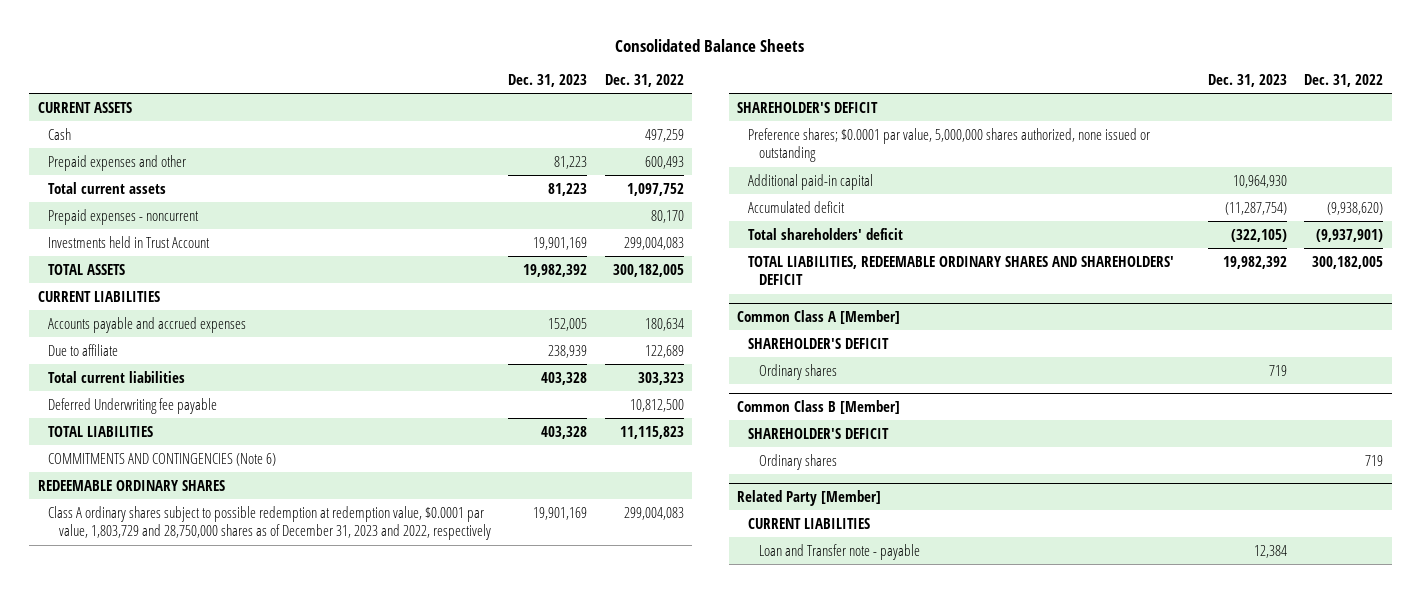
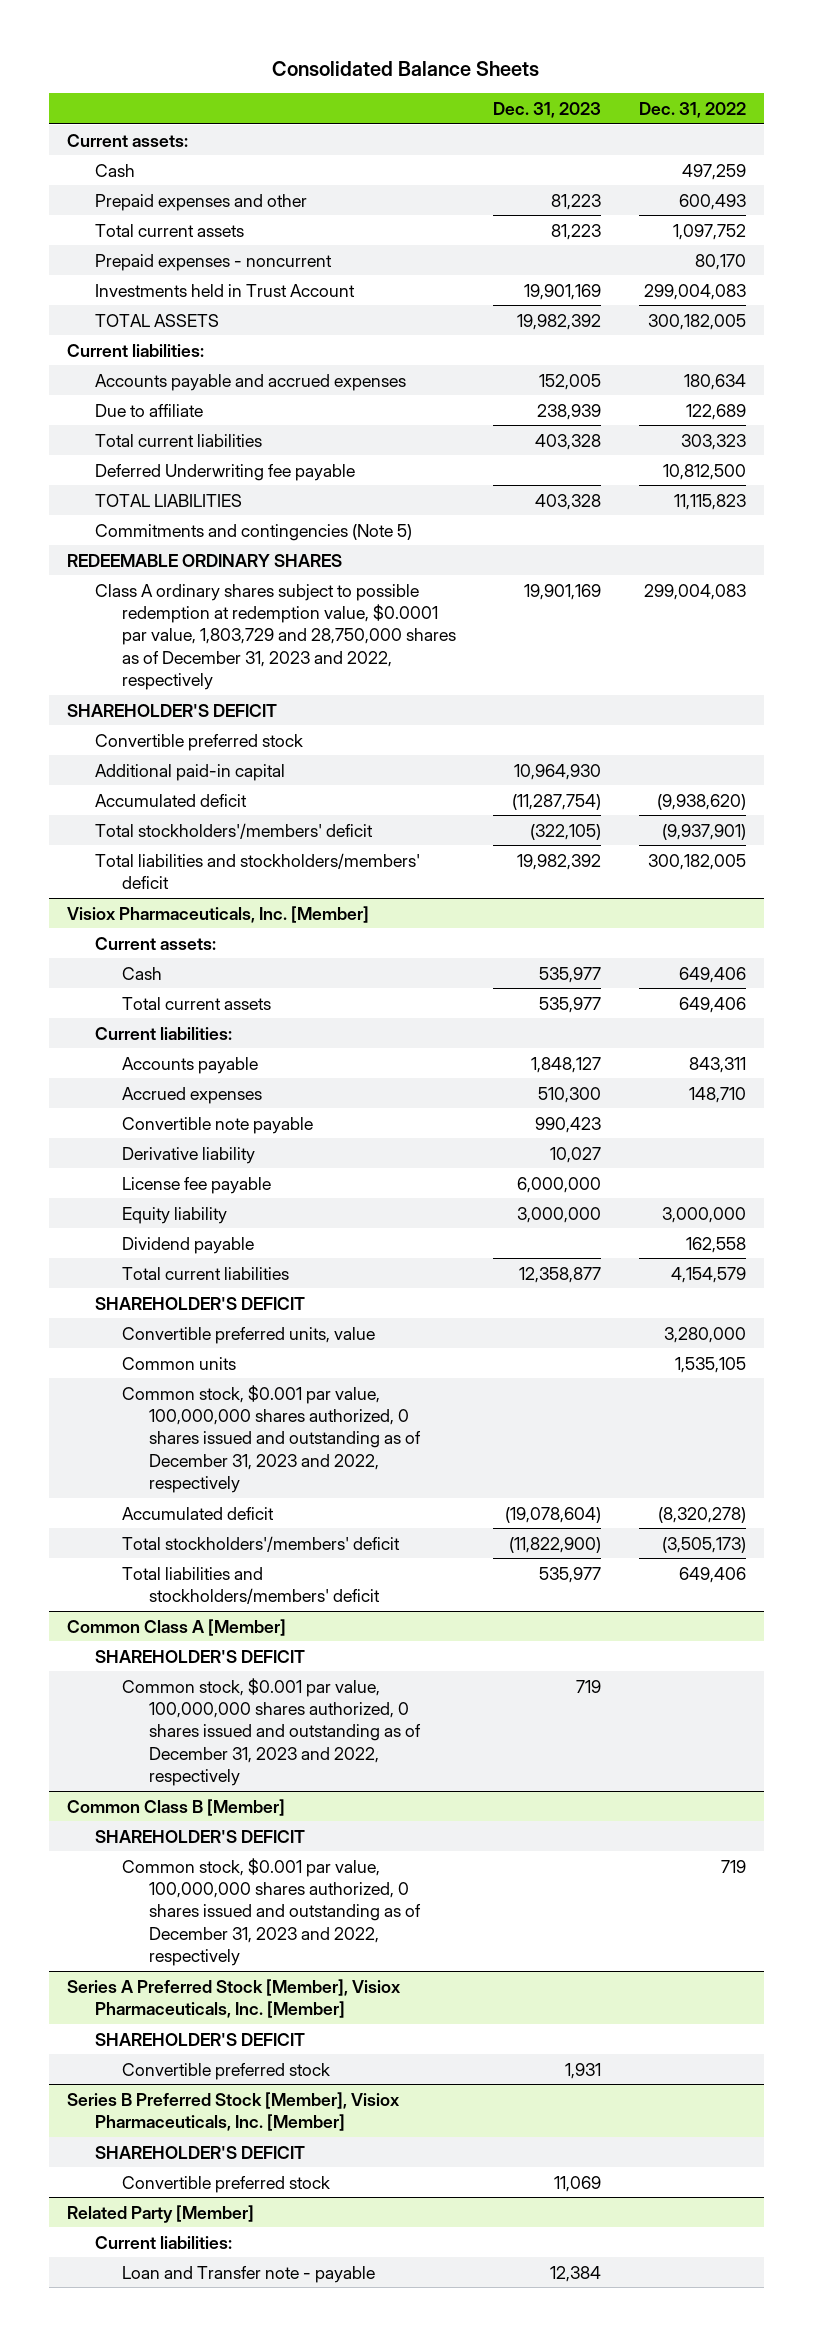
[37,101,132,113] CURRENT ASSETS -> [67,133,189,147] Current assets:
[37,290,160,302] CURRENT LIABILITIES -> [67,343,205,357] Current liabilities:
[48,452,277,466] COMMITMENTS AND CONTINGENCIES (Note 6) -> [94,523,412,541] Commitments and contingencies (Note 5)
[747,127,1150,163] Preference shares; $0.0001 par value, 5,000,000 shares authorized, none issued or outstanding -> [94,733,303,751] Convertible preferred stock
[747,227,903,240] Total shareholders' deficit -> [94,822,373,839] Total stockholders'/members' deficit
[747,255,1174,286] TOTAL LIABILITIES, REDEEMABLE ORDINARY SHARES AND SHAREHOLDERS' DEFICIT -> [94,852,420,889] Total liabilities and stockholders/members' deficit
none -> [67,905,370,923] Visiox Pharmaceuticals, Inc. [Member]
none -> [94,936,216,950] Current assets:
none -> [122,966,163,980] Cash
none -> [122,996,272,1010] Total current assets
none -> [94,1026,232,1040] Current liabilities:
none -> [122,1056,259,1074] Accounts payable
none -> [122,1086,263,1104] Accrued expenses
none -> [122,1116,314,1134] Convertible note payable
none -> [122,1146,256,1164] Derivative liability
none -> [122,1176,272,1194] License fee payable
none -> [122,1206,228,1224] Equity liability
none -> [122,1236,255,1254] Dividend payable
none -> [122,1266,290,1280] Total current liabilities
none -> [94,1296,305,1310] SHAREHOLDER'S DEFICIT
none -> [122,1326,376,1344] Convertible preferred units, value
none -> [122,1356,237,1370] Common units
none -> [122,1384,422,1493] Common stock, $0.001 par value, 100,000,000 shares authorized, 0 shares issued and outstanding as of December 31, 2023 and 2022, respectively
none -> [122,1506,275,1520] Accumulated deficit
none -> [122,1535,401,1552] Total stockholders'/members' deficit
none -> [122,1566,381,1604] Total liabilities and stockholders/members' deficit
[758,363,837,380] Ordinary shares -> [122,1677,422,1786] Common stock, $0.001 par value, 100,000,000 shares authorized, 0 shares issued and outstanding as of December 31, 2023 and 2022, respectively
[758,453,837,470] Ordinary shares -> [122,1857,422,1966] Common stock, $0.001 par value, 100,000,000 shares authorized, 0 shares issued and outstanding as of December 31, 2023 and 2022, respectively
none -> [67,1978,402,2018] Series A Preferred Stock [Member], Visiox Pharmaceuticals, Inc. [Member]
none -> [94,2032,305,2046] SHAREHOLDER'S DEFICIT
none -> [122,2062,331,2080] Convertible preferred stock
none -> [67,2091,401,2131] Series B Preferred Stock [Member], Visiox Pharmaceuticals, Inc. [Member]
none -> [94,2145,305,2159] SHAREHOLDER'S DEFICIT
none -> [122,2175,331,2193] Convertible preferred stock
[747,517,870,529] CURRENT LIABILITIES -> [94,2235,232,2249] Current liabilities:

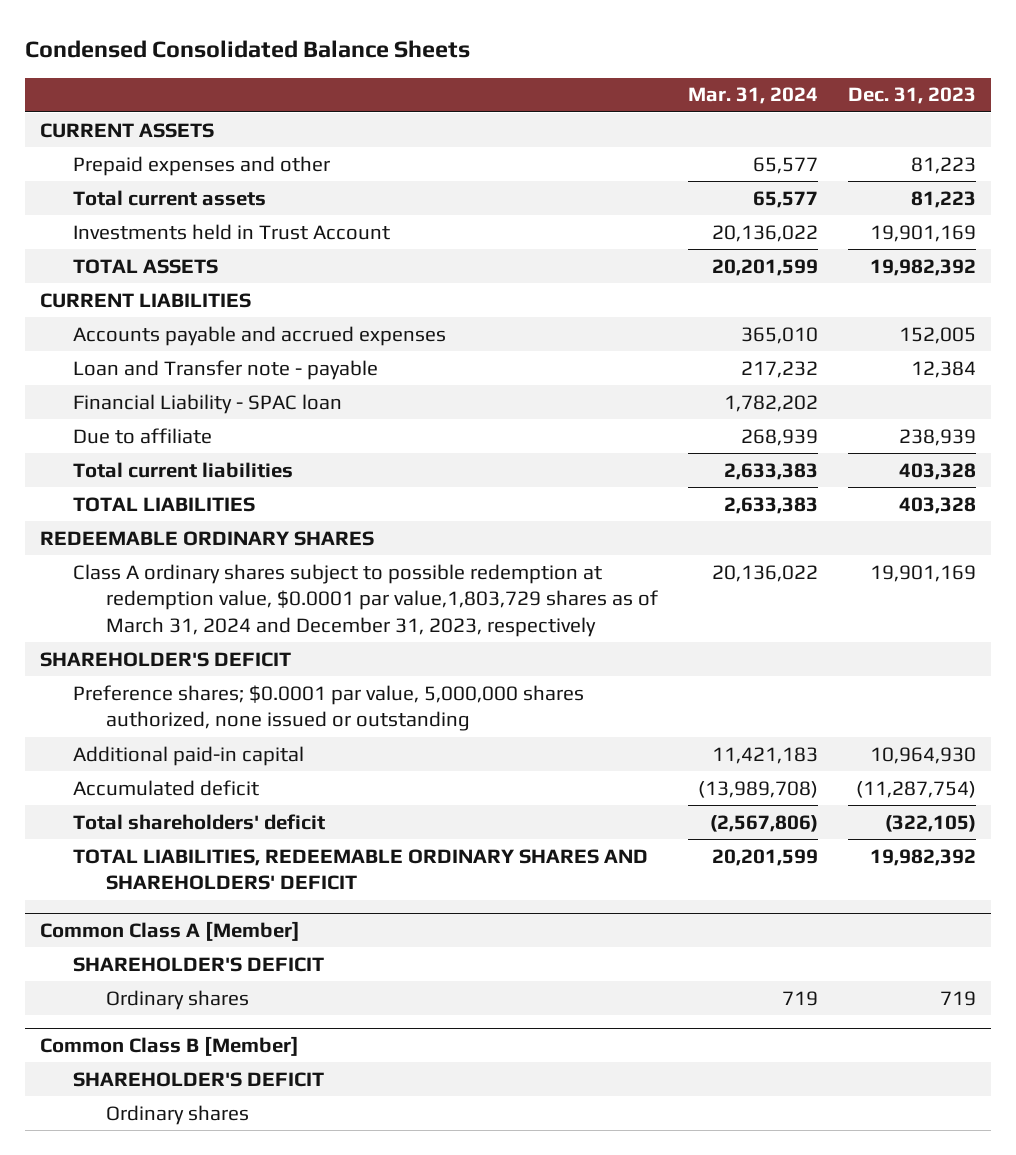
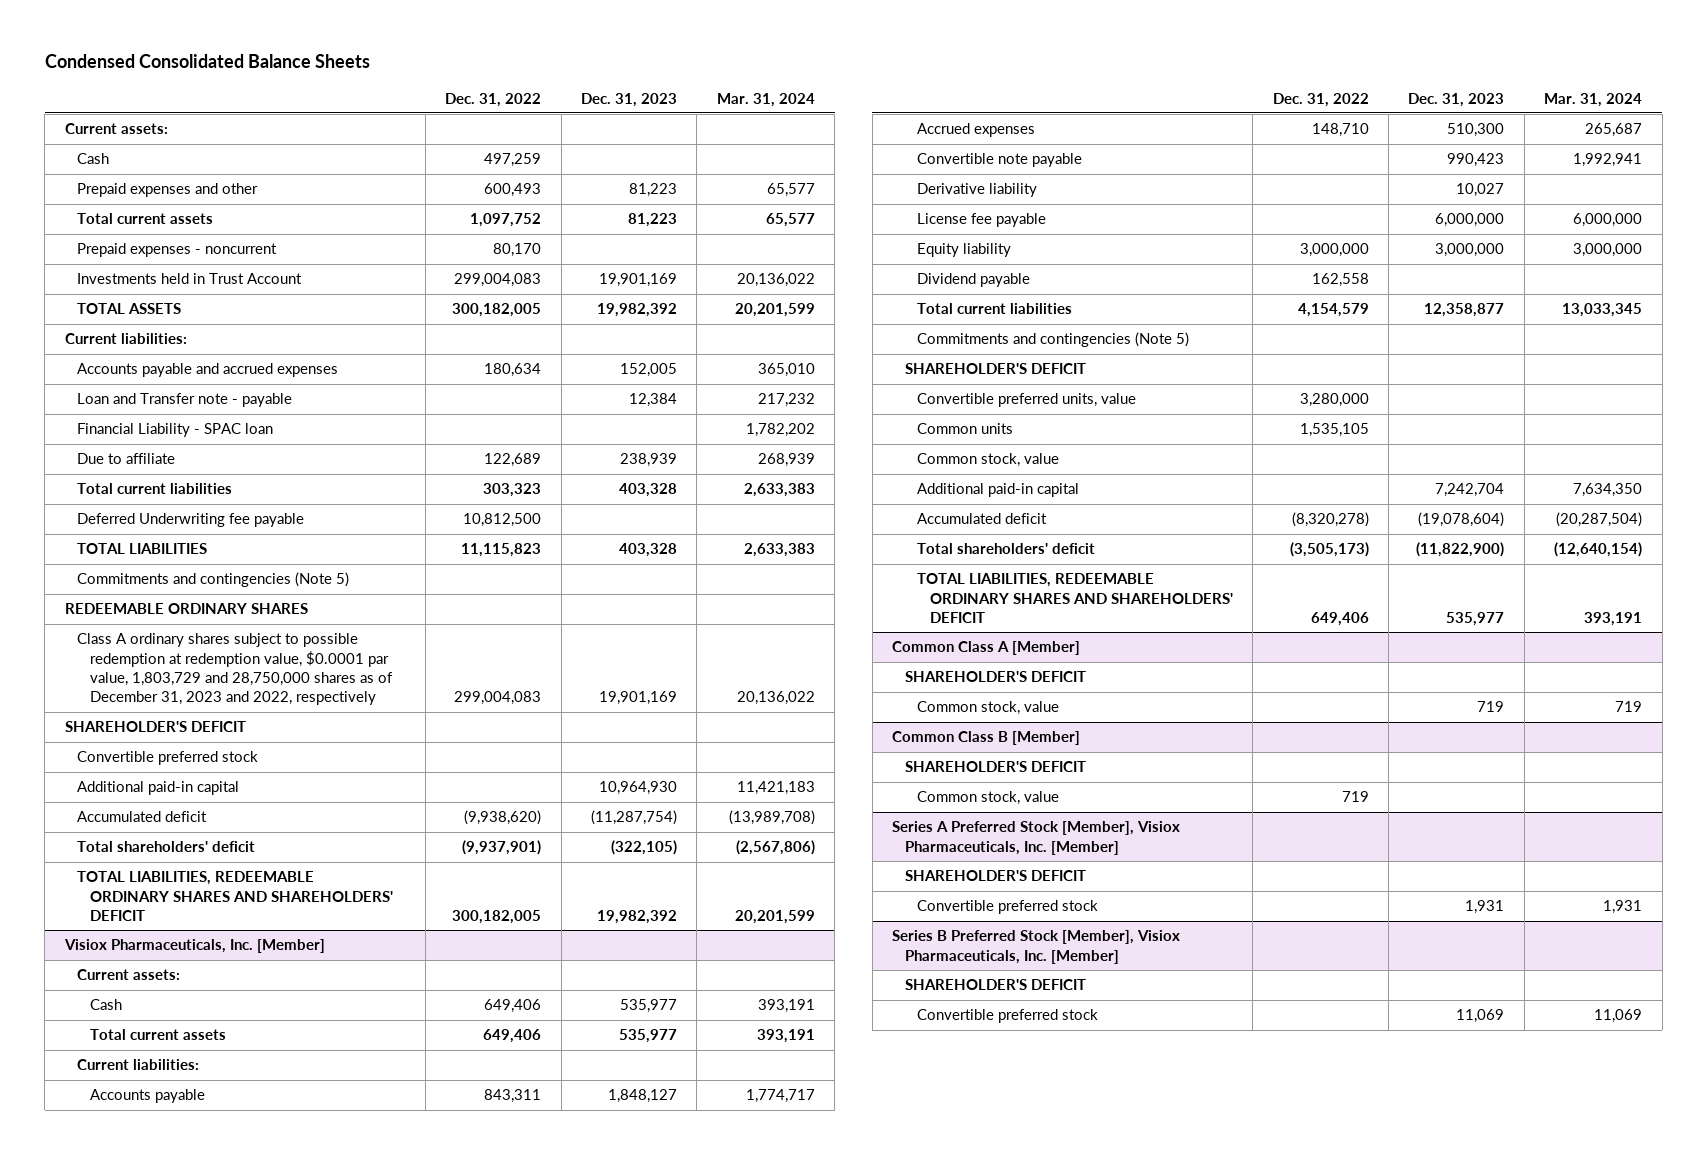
none -> [445,92,542,107] Dec. 31, 2022
[40,122,215,138] CURRENT ASSETS -> [64,123,168,135] Current assets:
none -> [77,153,110,165] Cash
none -> [77,243,278,258] Prepaid expenses - noncurrent
[40,292,252,308] CURRENT LIABILITIES -> [64,333,187,345] Current liabilities:
none -> [77,513,305,528] Deferred Underwriting fee payable
none -> [77,572,350,588] Commitments and contingencies (Note 5)
[72,563,658,638] Class A ordinary shares subject to possible redemption at redemption value, $0.0001 par value,1,803,729 shares as of March 31, 2024 and December 31, 2023, respectively -> [77,633,393,706] Class A ordinary shares subject to possible redemption at redemption value, $0.0001 par value, 1,803,729 and 28,750,000 shares as of December 31, 2023 and 2022, respectively
[72,684,584,732] Preference shares; $0.0001 par value, 5,000,000 shares authorized, none issued or outstanding -> [77,751,259,766] Convertible preferred stock
none -> [63,939,325,954] Visiox Pharmaceuticals, Inc. [Member]
none -> [77,969,181,981] Current assets:
none -> [89,999,122,1011] Cash
none -> [89,1029,226,1041] Total current assets
none -> [77,1059,200,1071] Current liabilities:
none -> [89,1089,205,1104] Accounts payable
none -> [917,123,1036,138] Accrued expenses
none -> [917,153,1083,168] Convertible note payable
none -> [917,183,1038,198] Derivative liability
none -> [917,213,1047,228] License fee payable
none -> [917,243,1012,258] Equity liability
none -> [917,273,1031,288] Dividend payable
none -> [917,303,1073,315] Total current liabilities
none -> [917,332,1190,348] Commitments and contingencies (Note 5)
none -> [904,363,1086,375] SHAREHOLDER'S DEFICIT
none -> [917,393,1137,408] Convertible preferred units, value
none -> [917,423,1014,435] Common units
none -> [917,453,1060,468] Common stock, value
none -> [917,483,1080,498] Additional paid-in capital
none -> [917,513,1048,525] Accumulated deficit
none -> [917,543,1096,555] Total shareholders' deficit
none -> [917,573,1233,623] TOTAL LIABILITIES, REDEEMABLE ORDINARY SHARES AND SHAREHOLDERS' DEFICIT
[105,989,249,1010] Ordinary shares -> [917,701,1060,716] Common stock, value
[105,1104,249,1125] Ordinary shares -> [917,791,1060,806] Common stock, value
none -> [892,821,1181,855] Series A Preferred Stock [Member], Visiox Pharmaceuticals, Inc. [Member]
none -> [904,870,1086,882] SHAREHOLDER'S DEFICIT
none -> [917,900,1099,915] Convertible preferred stock
none -> [892,930,1181,964] Series B Preferred Stock [Member], Visiox Pharmaceuticals, Inc. [Member]
none -> [904,979,1086,991] SHAREHOLDER'S DEFICIT
none -> [917,1009,1099,1024] Convertible preferred stock

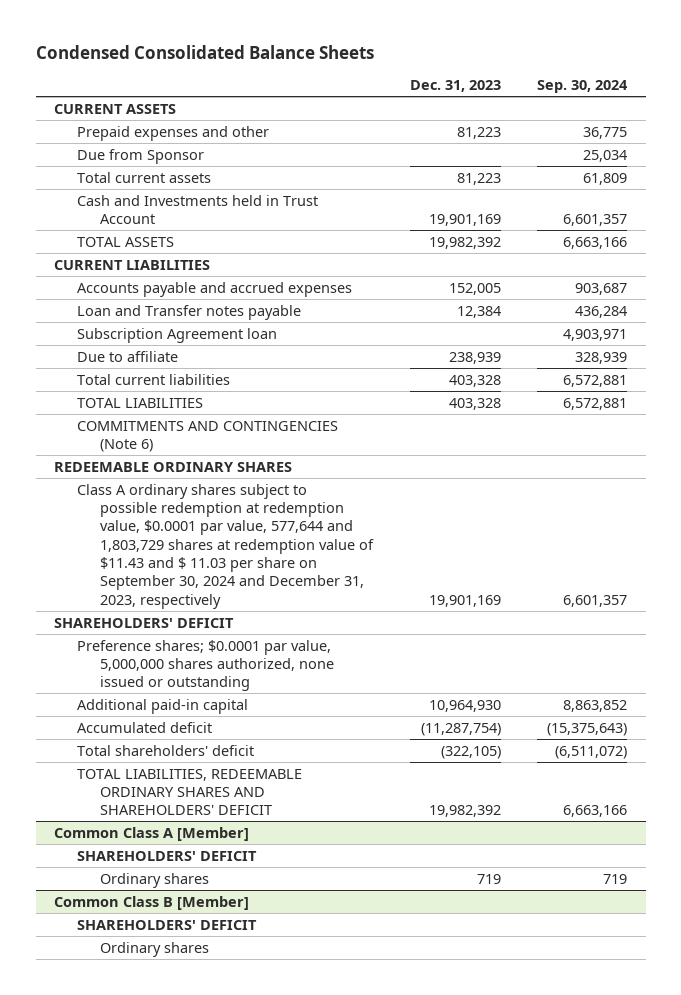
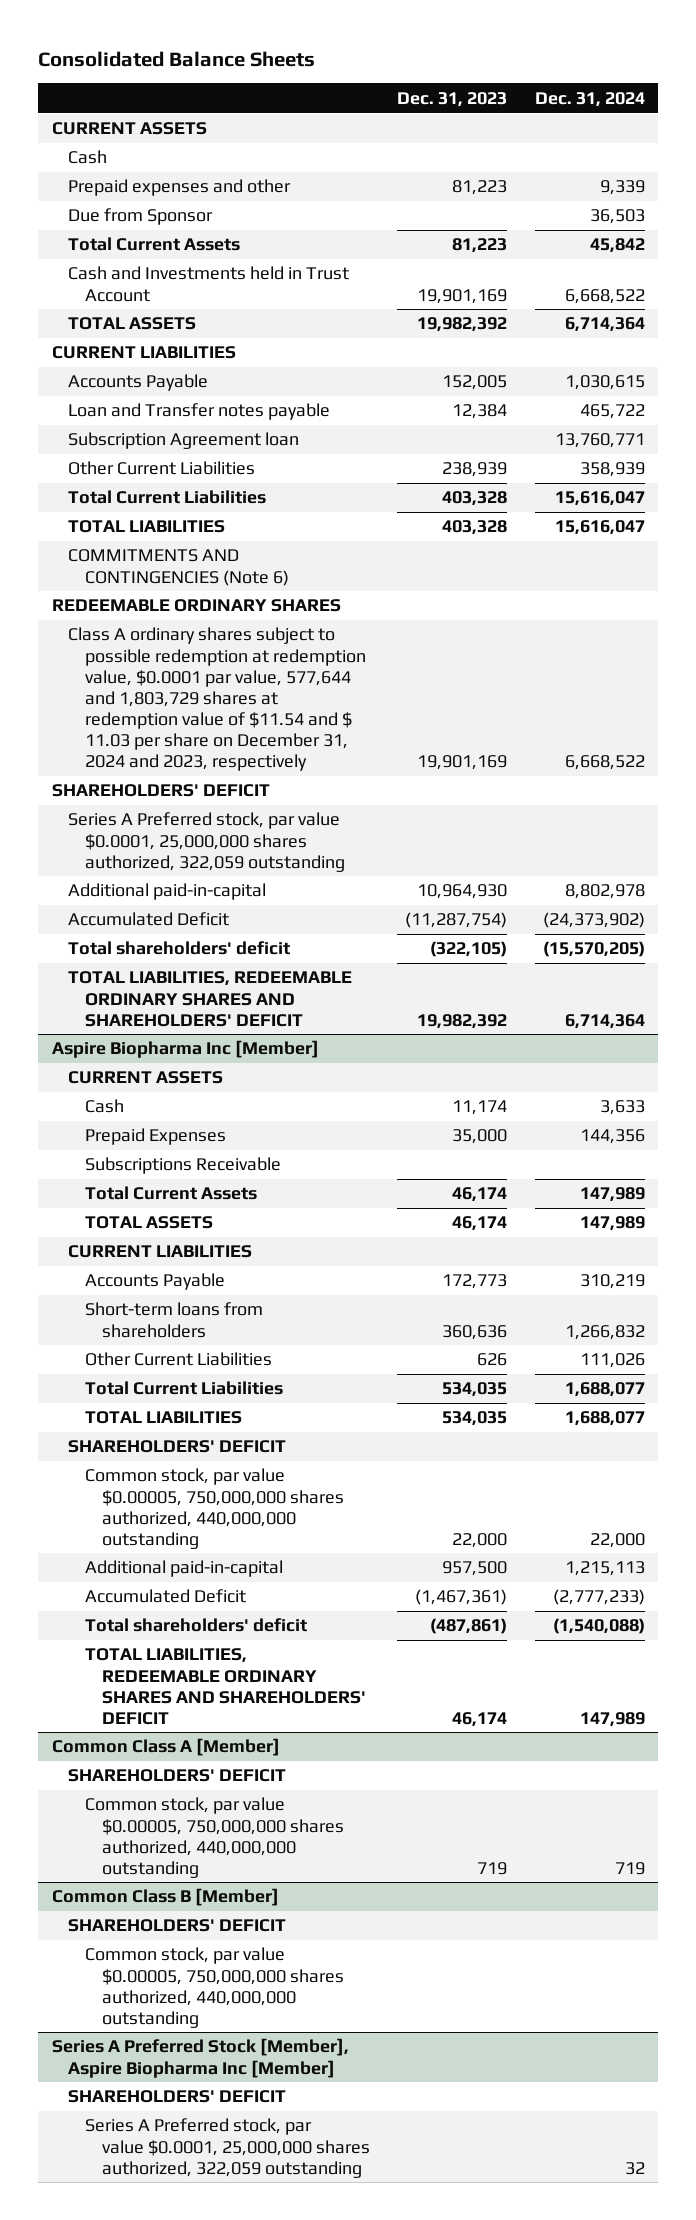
[35,44,374,59] Condensed Consolidated Balance Sheets -> [37,50,315,67] Consolidated Balance Sheets
[537,80,629,94] Sep. 30, 2024 -> none
none -> [534,91,645,107] Dec. 31, 2024
none -> [68,150,108,165] Cash
[77,171,212,183] Total current assets -> [68,237,241,252] Total Current Assets
[77,281,353,297] Accounts payable and accrued expenses -> [68,374,209,392] Accounts Payable
[77,350,179,362] Due to affiliate -> [68,461,256,476] Other Current Liabilities
[77,373,231,385] Total current liabilities -> [68,490,267,505] Total Current Liabilities
[77,483,375,609] Class A ordinary shares subject to possible redemption at redemption value, $0.0001 par value, 577,644 and 1,803,729 shares at redemption value of $11.43 and $ 11.03 per share on September 30, 2024 and December 31, 2023, respectively -> [68,627,367,771] Class A ordinary shares subject to possible redemption at redemption value, $0.0001 par value, 577,644 and 1,803,729 shares at redemption value of $11.54 and $ 11.03 per share on December 31, 2024 and 2023, respectively
[77,639,335,692] Preference shares; $0.0001 par value, 5,000,000 shares authorized, none issued or outstanding -> [68,812,346,872] Series A Preferred stock, par value $0.0001, 25,000,000 shares authorized, 322,059 outstanding
[77,698,249,714] Additional paid-in capital -> [68,883,267,901] Additional paid-in-capital
[77,721,213,733] Accumulated deficit -> [68,912,230,927] Accumulated Deficit
none -> [51,1040,319,1059] Aspire Biopharma Inc [Member]
none -> [68,1071,224,1085] CURRENT ASSETS
none -> [85,1099,125,1114] Cash
none -> [85,1128,227,1146] Prepaid Expenses
none -> [85,1157,282,1175] Subscriptions Receivable
none -> [85,1186,258,1201] Total Current Assets
none -> [85,1216,214,1230] TOTAL ASSETS
none -> [68,1245,253,1259] CURRENT LIABILITIES
none -> [85,1273,226,1291] Accounts Payable
none -> [85,1302,264,1338] Short-term loans from shareholders
none -> [85,1352,273,1367] Other Current Liabilities
none -> [85,1381,284,1396] Total Current Liabilities
none -> [85,1411,243,1425] TOTAL LIABILITIES
none -> [68,1440,287,1454] SHAREHOLDERS' DEFICIT
none -> [85,1468,344,1549] Common stock, par value $0.00005, 750,000,000 shares authorized, 440,000,000 outstanding
none -> [85,1560,284,1578] Additional paid-in-capital
none -> [85,1589,247,1604] Accumulated Deficit
none -> [85,1618,308,1633] Total shareholders' deficit
none -> [85,1648,366,1725] TOTAL LIABILITIES, REDEEMABLE ORDINARY SHARES AND SHAREHOLDERS' DEFICIT
[100,872,210,888] Ordinary shares -> [85,1797,344,1878] Common stock, par value $0.00005, 750,000,000 shares authorized, 440,000,000 outstanding
[100,941,210,957] Ordinary shares -> [85,1947,344,2028] Common stock, par value $0.00005, 750,000,000 shares authorized, 440,000,000 outstanding
none -> [51,2038,349,2078] Series A Preferred Stock [Member], Aspire Biopharma Inc [Member]
none -> [68,2090,287,2104] SHAREHOLDERS' DEFICIT
none -> [85,2118,370,2178] Series A Preferred stock, par value $0.0001, 25,000,000 shares authorized, 322,059 outstanding

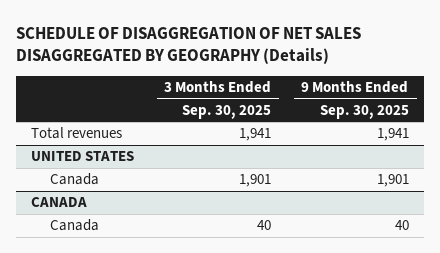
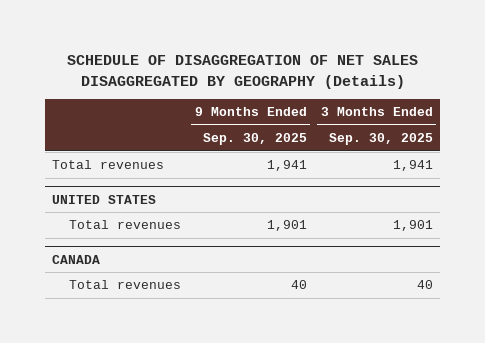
[49,173,99,186] Canada -> [68,220,181,230] Total revenues
[49,219,99,232] Canada -> [68,280,181,290] Total revenues

